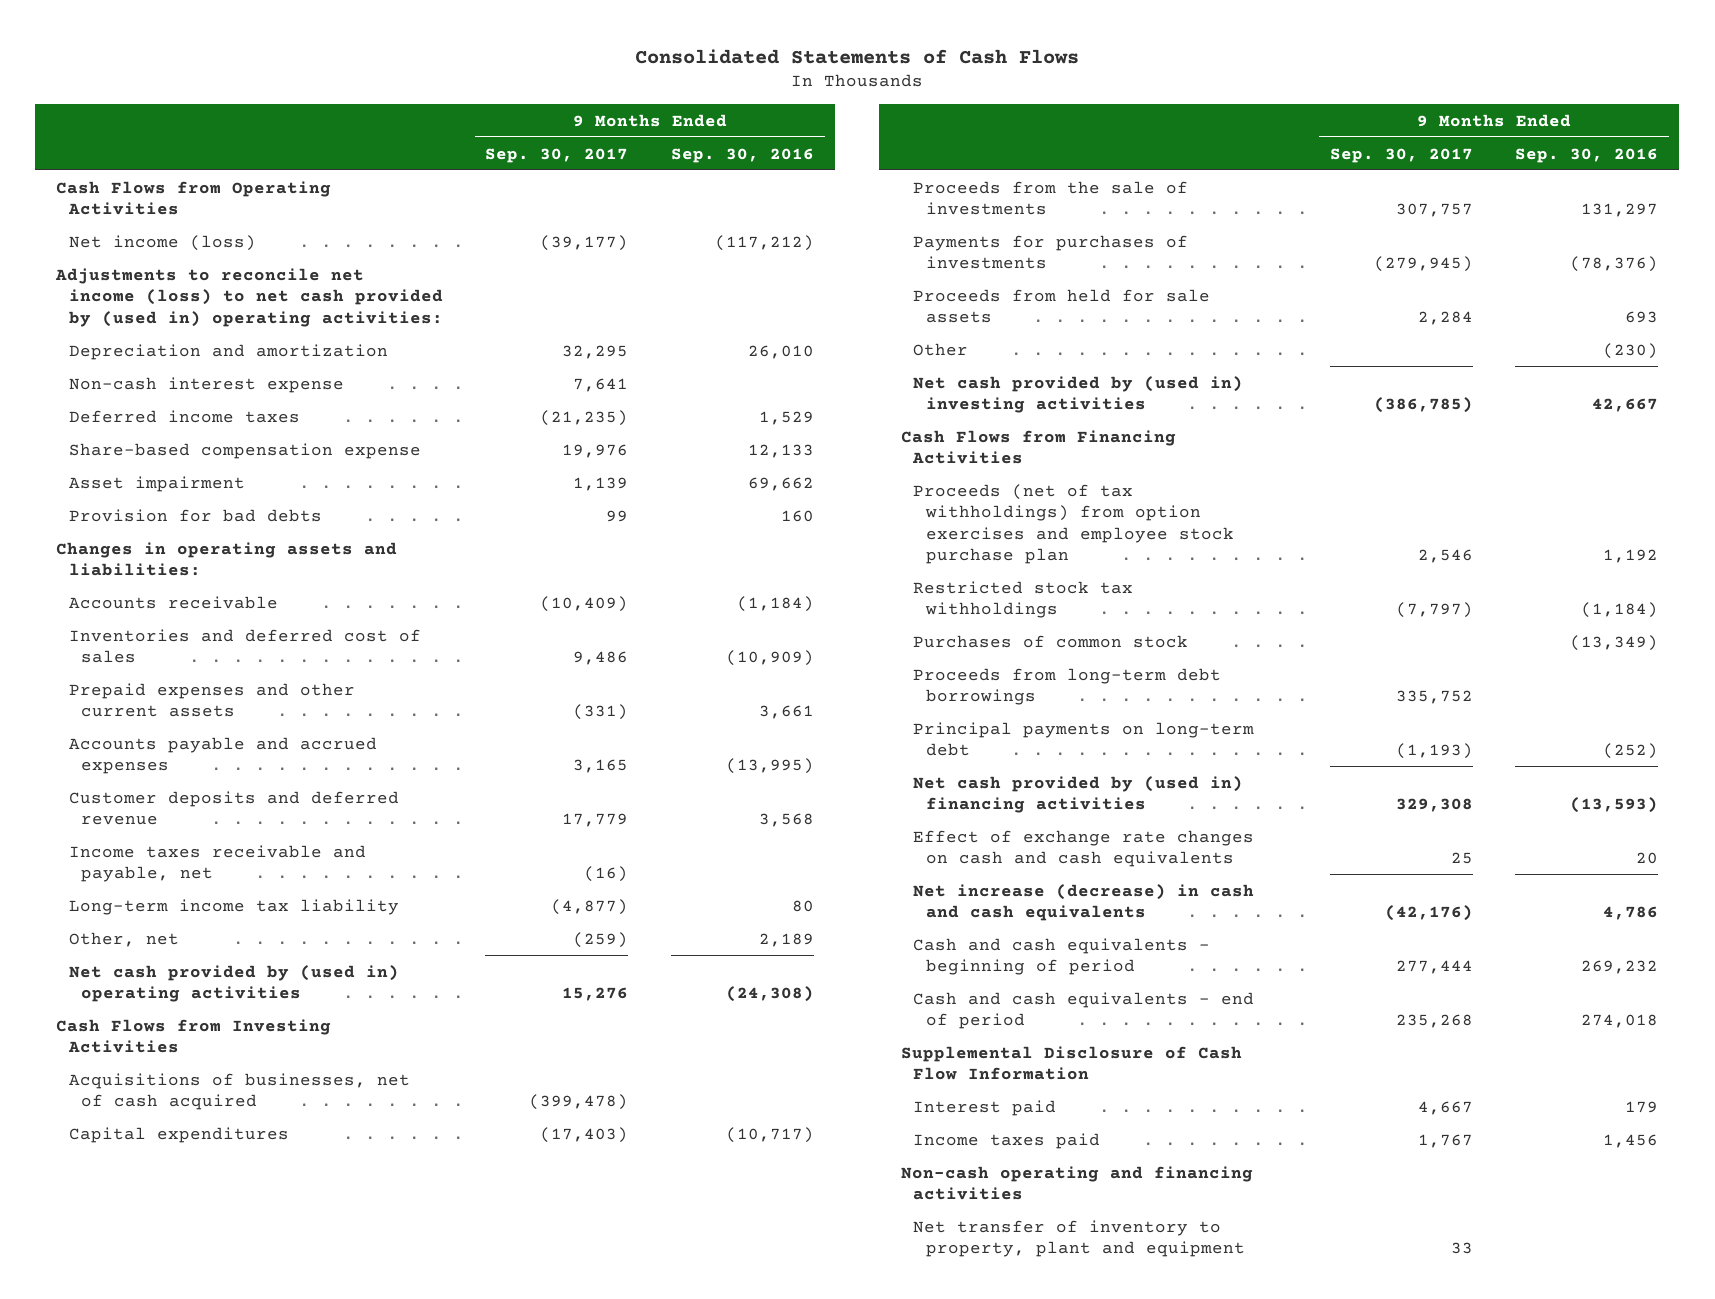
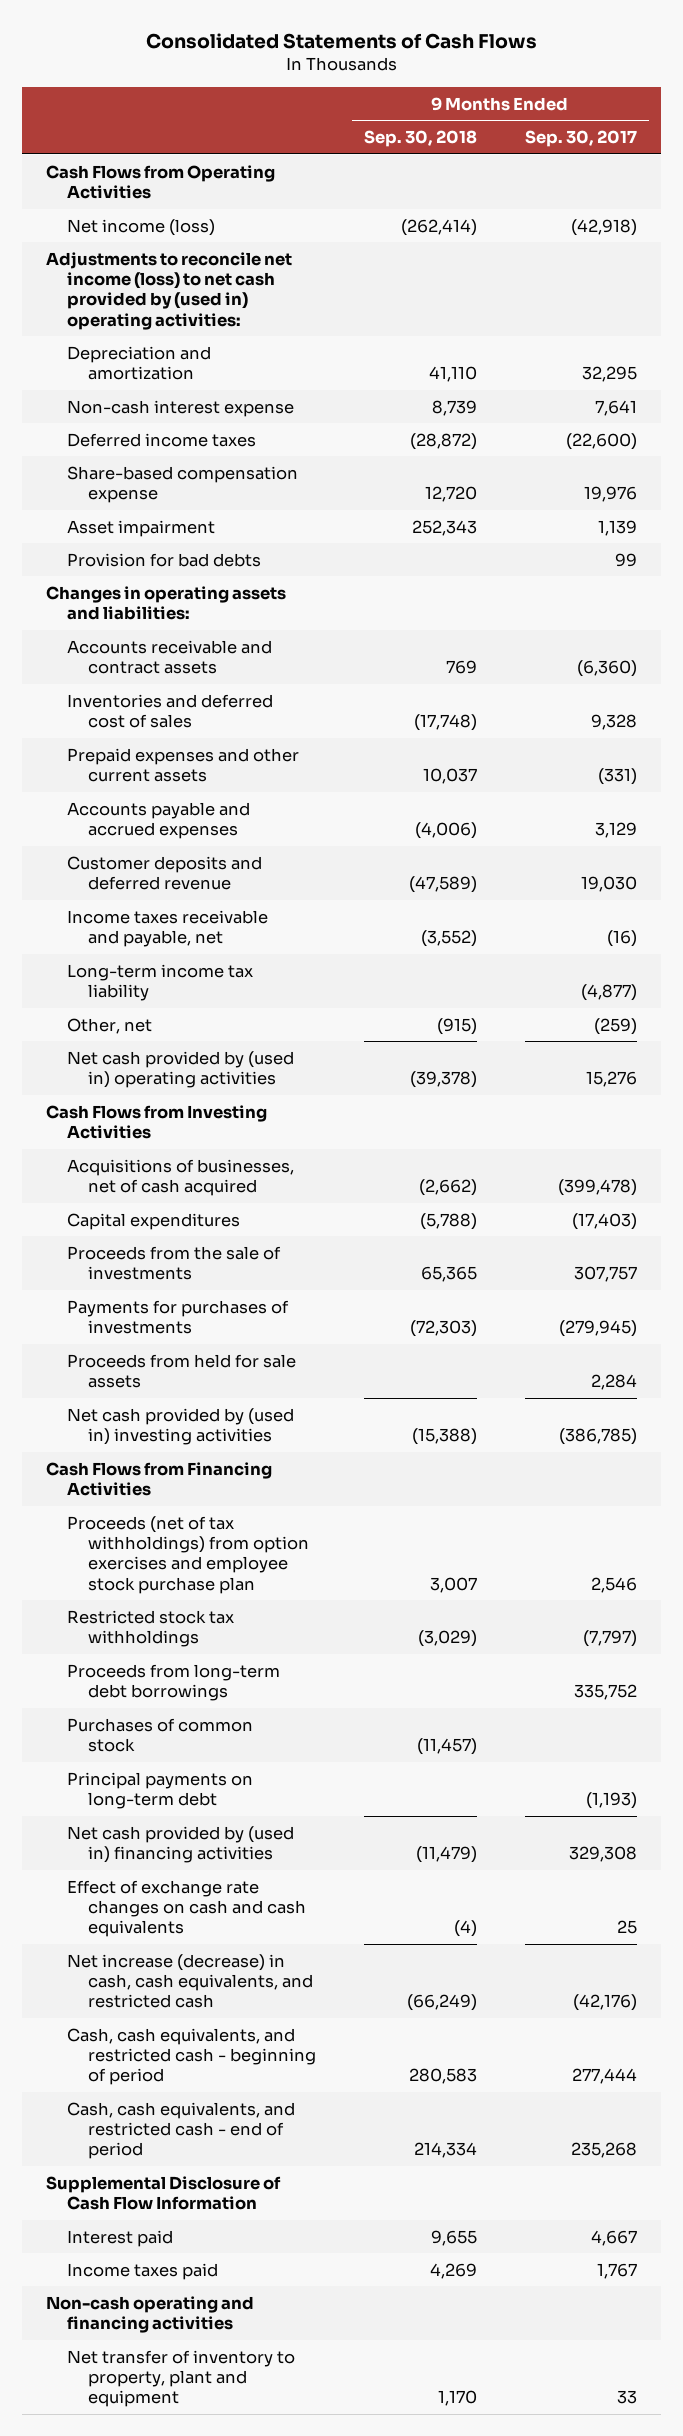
[670,147,814,163] Sep. 30, 2016 -> none
none -> [363,129,477,147] Sep. 30, 2018
[540,234,629,251] (39,177) -> [570,218,637,236] (42,918)
[540,409,629,426] (21,235) -> [565,432,637,450] (22,600)
[68,595,278,609] Accounts receivable -> none
none -> [66,639,272,675] Accounts receivable and contract assets
[573,651,629,666] 9,486 -> [590,714,637,731] 9,328
[573,759,629,774] 3,165 -> [594,822,637,839] 3,129
[562,813,629,828] 17,779 -> [580,876,637,893] 19,030
[913,342,969,356] Other -> none
[913,634,1189,648] Purchases of common stock -> [66,1717,253,1753] Purchases of common stock
[913,883,1255,922] Net increase (decrease) in cash and cash equivalents -> [66,1953,313,2009] Net increase (decrease) in cash, cash equivalents, and restricted cash
[913,937,1211,976] Cash and cash equivalents - beginning of period -> [66,2027,316,2086] Cash, cash equivalents, and restricted cash - beginning of period
[913,991,1255,1030] Cash and cash equivalents - end of period -> [66,2101,295,2160] Cash, cash equivalents, and restricted cash - end of period

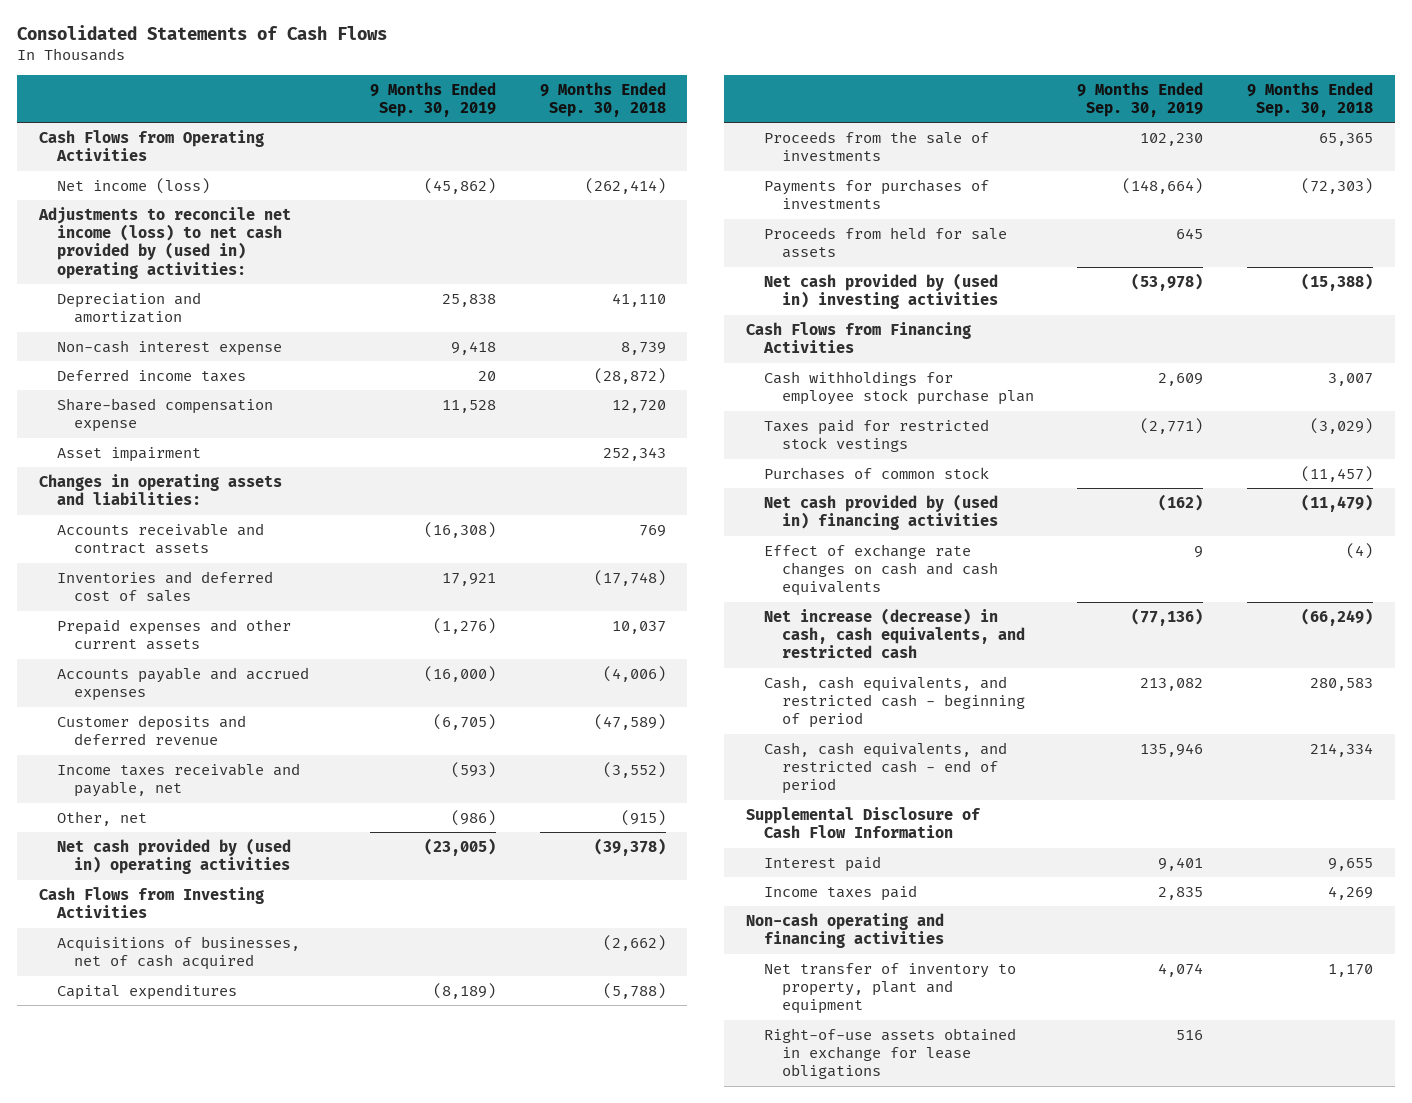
[524,129,637,147] Sep. 30, 2017 -> none
none -> [369,81,496,117] 9 Months Ended Sep. 30, 2019
[66,552,261,567] Provision for bad debts -> none
[66,963,253,1002] Long-term income tax liability -> none
[66,1515,309,1594] Proceeds (net of tax withholdings) from option exercises and employee stock purchase plan -> none
[66,1663,280,1702] Proceeds from long-term debt borrowings -> none
none -> [764,370,1034,406] Cash withholdings for employee stock purchase plan
[66,1609,234,1648] Restricted stock tax withholdings -> [764,418,990,453] Taxes paid for restricted stock vestings
[66,1771,253,1810] Principal payments on long-term debt -> none
none -> [764,1027,1017,1080] Right-of-use assets obtained in exchange for lease obligations

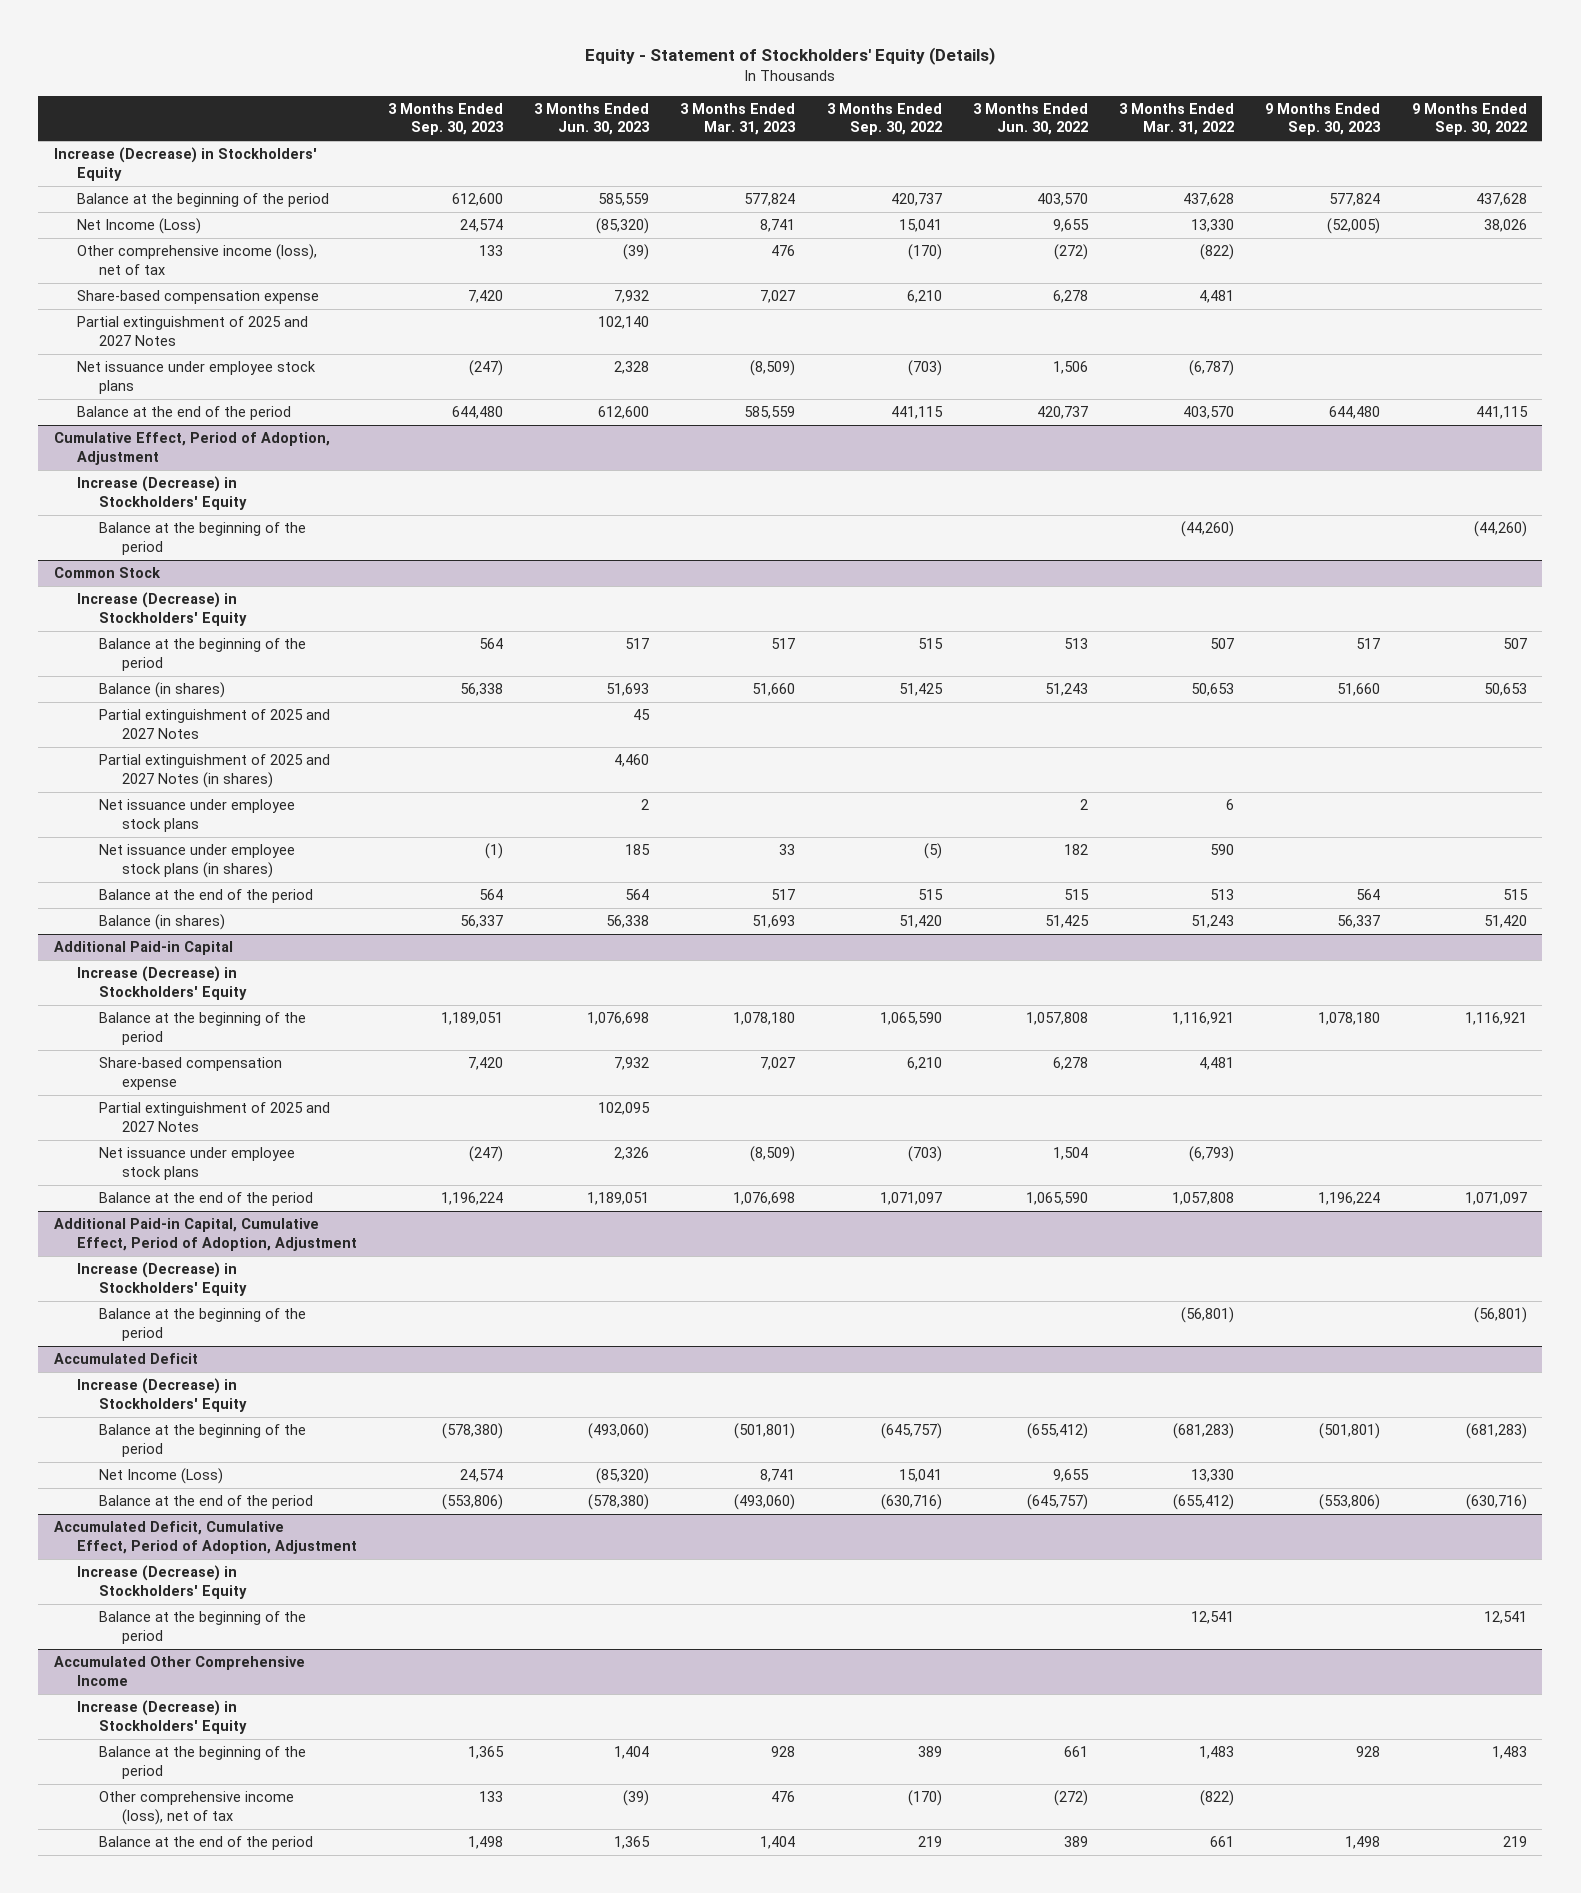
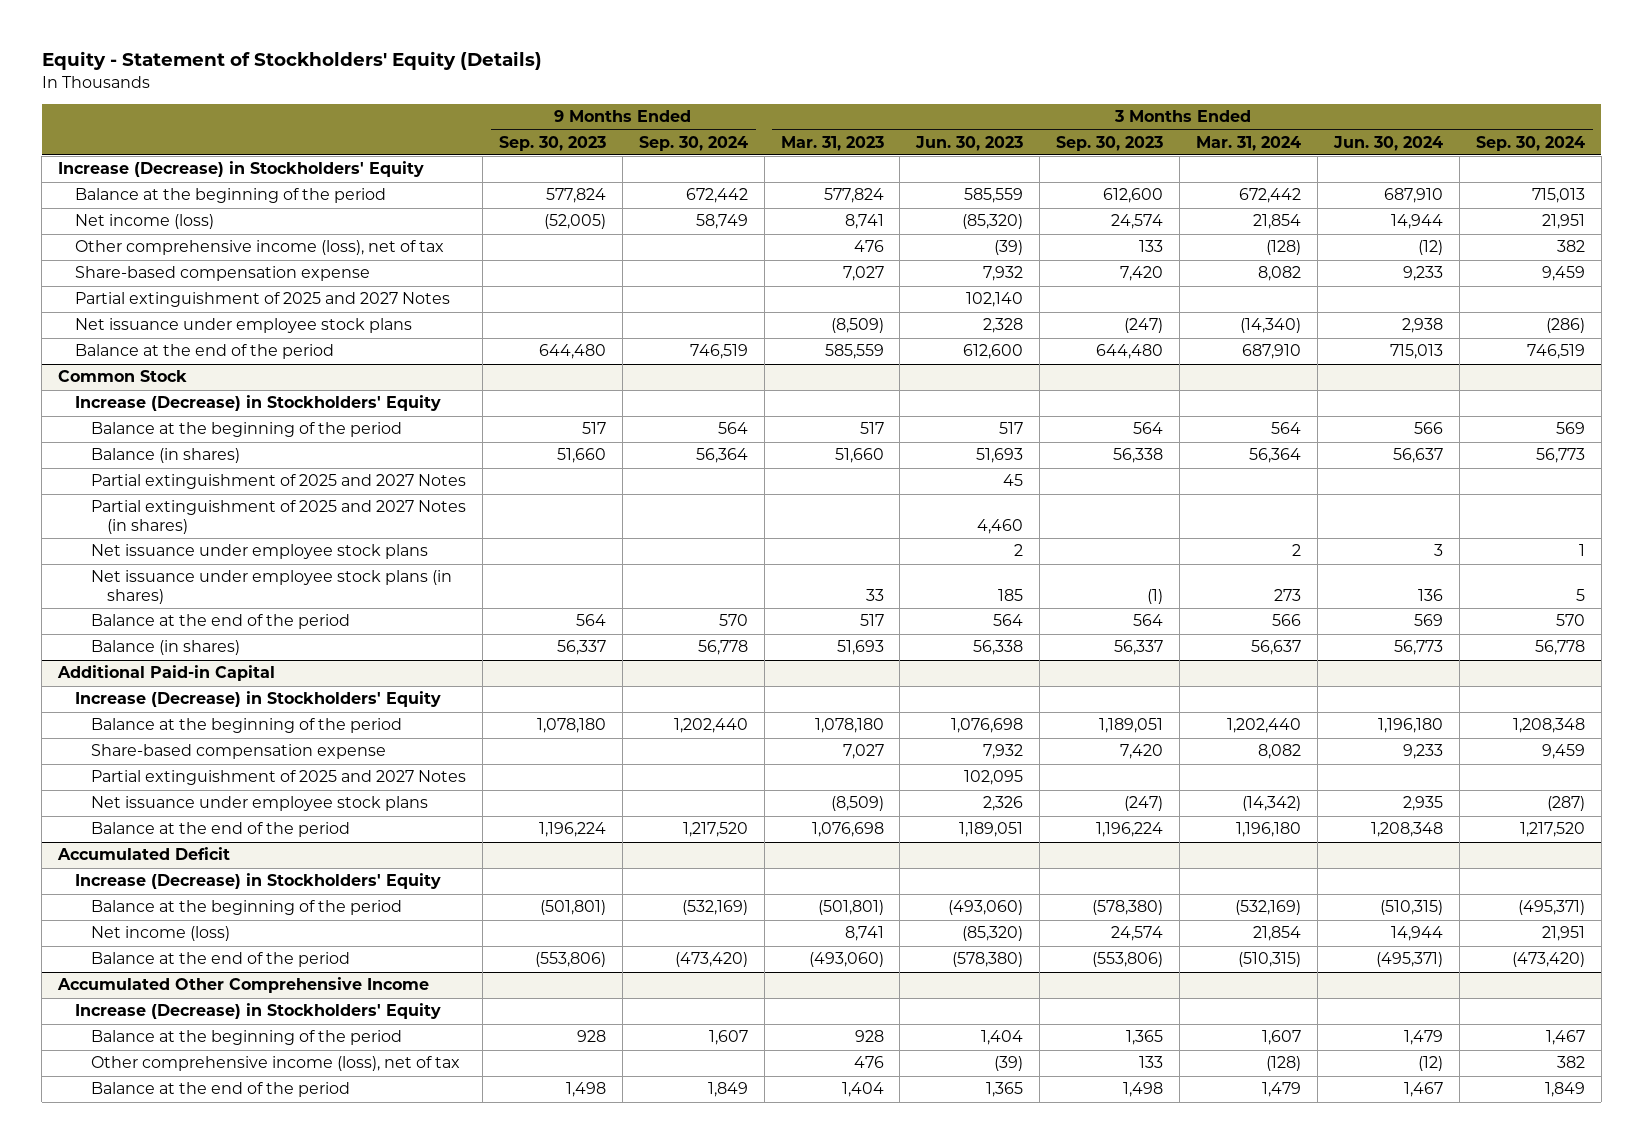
[826,102,942,136] 3 Months Ended Sep. 30, 2022 -> none
[972,102,1088,136] 3 Months Ended Jun. 30, 2022 -> none
[1119,102,1235,136] 3 Months Ended Mar. 31, 2022 -> none
[1411,102,1527,136] 9 Months Ended Sep. 30, 2022 -> none
none -> [638,135,748,151] Sep. 30, 2024
none -> [1196,135,1302,151] Mar. 31, 2024
none -> [1332,135,1443,151] Jun. 30, 2024
none -> [1475,135,1585,151] Sep. 30, 2024
[76,218,201,235] Net Income (Loss) -> [74,214,214,230] Net income (loss)
[53,432,330,465] Cumulative Effect, Period of Adoption, Adjustment -> none
[76,476,248,510] Increase (Decrease) in Stockholders' Equity -> none
[99,522,307,555] Balance at the beginning of the period -> none
[53,1218,357,1251] Additional Paid-in Capital, Cumulative Effect, Period of Adoption, Adjustment -> none
[76,1262,248,1296] Increase (Decrease) in Stockholders' Equity -> none
[99,1308,307,1341] Balance at the beginning of the period -> none
[99,1468,224,1485] Net Income (Loss) -> [90,926,230,942] Net income (loss)
[53,1521,357,1554] Accumulated Deficit, Cumulative Effect, Period of Adoption, Adjustment -> none
[76,1565,248,1599] Increase (Decrease) in Stockholders' Equity -> none
[99,1611,307,1644] Balance at the beginning of the period -> none

